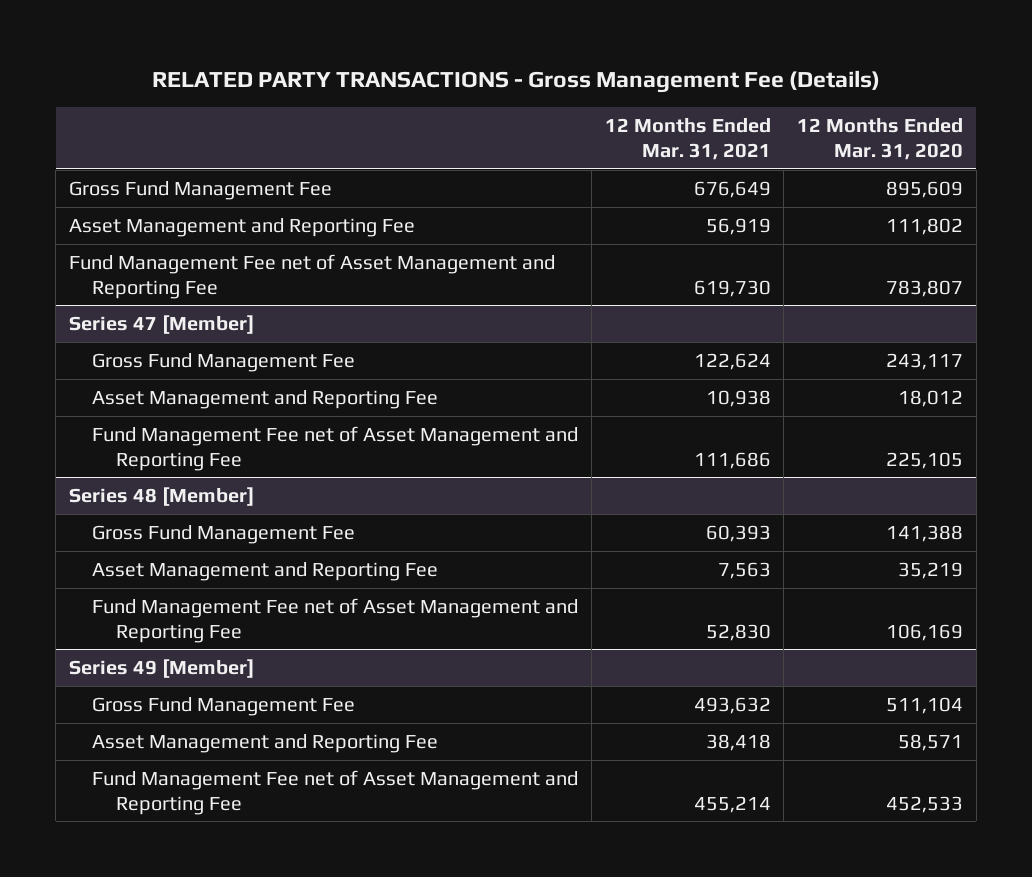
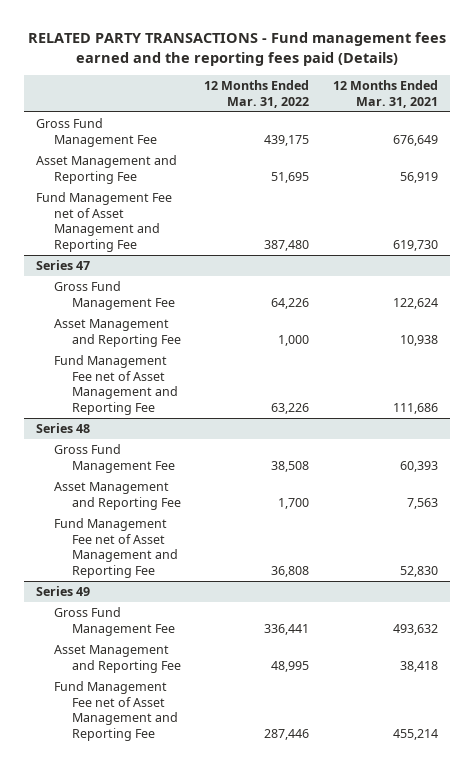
[151,70,880,94] RELATED PARTY TRANSACTIONS - Gross Management Fee (Details) -> [27,32,446,66] RELATED PARTY TRANSACTIONS - Fund management fees earned and the reporting fees paid (Details)
[796,118,963,160] 12 Months Ended Mar. 31, 2020 -> none
none -> [204,80,310,108] 12 Months Ended Mar. 31, 2022
[68,314,254,334] Series 47 [Member] -> [35,260,90,271] Series 47
[68,486,254,506] Series 48 [Member] -> [35,423,90,434] Series 48
[68,658,254,678] Series 49 [Member] -> [35,586,90,597] Series 49

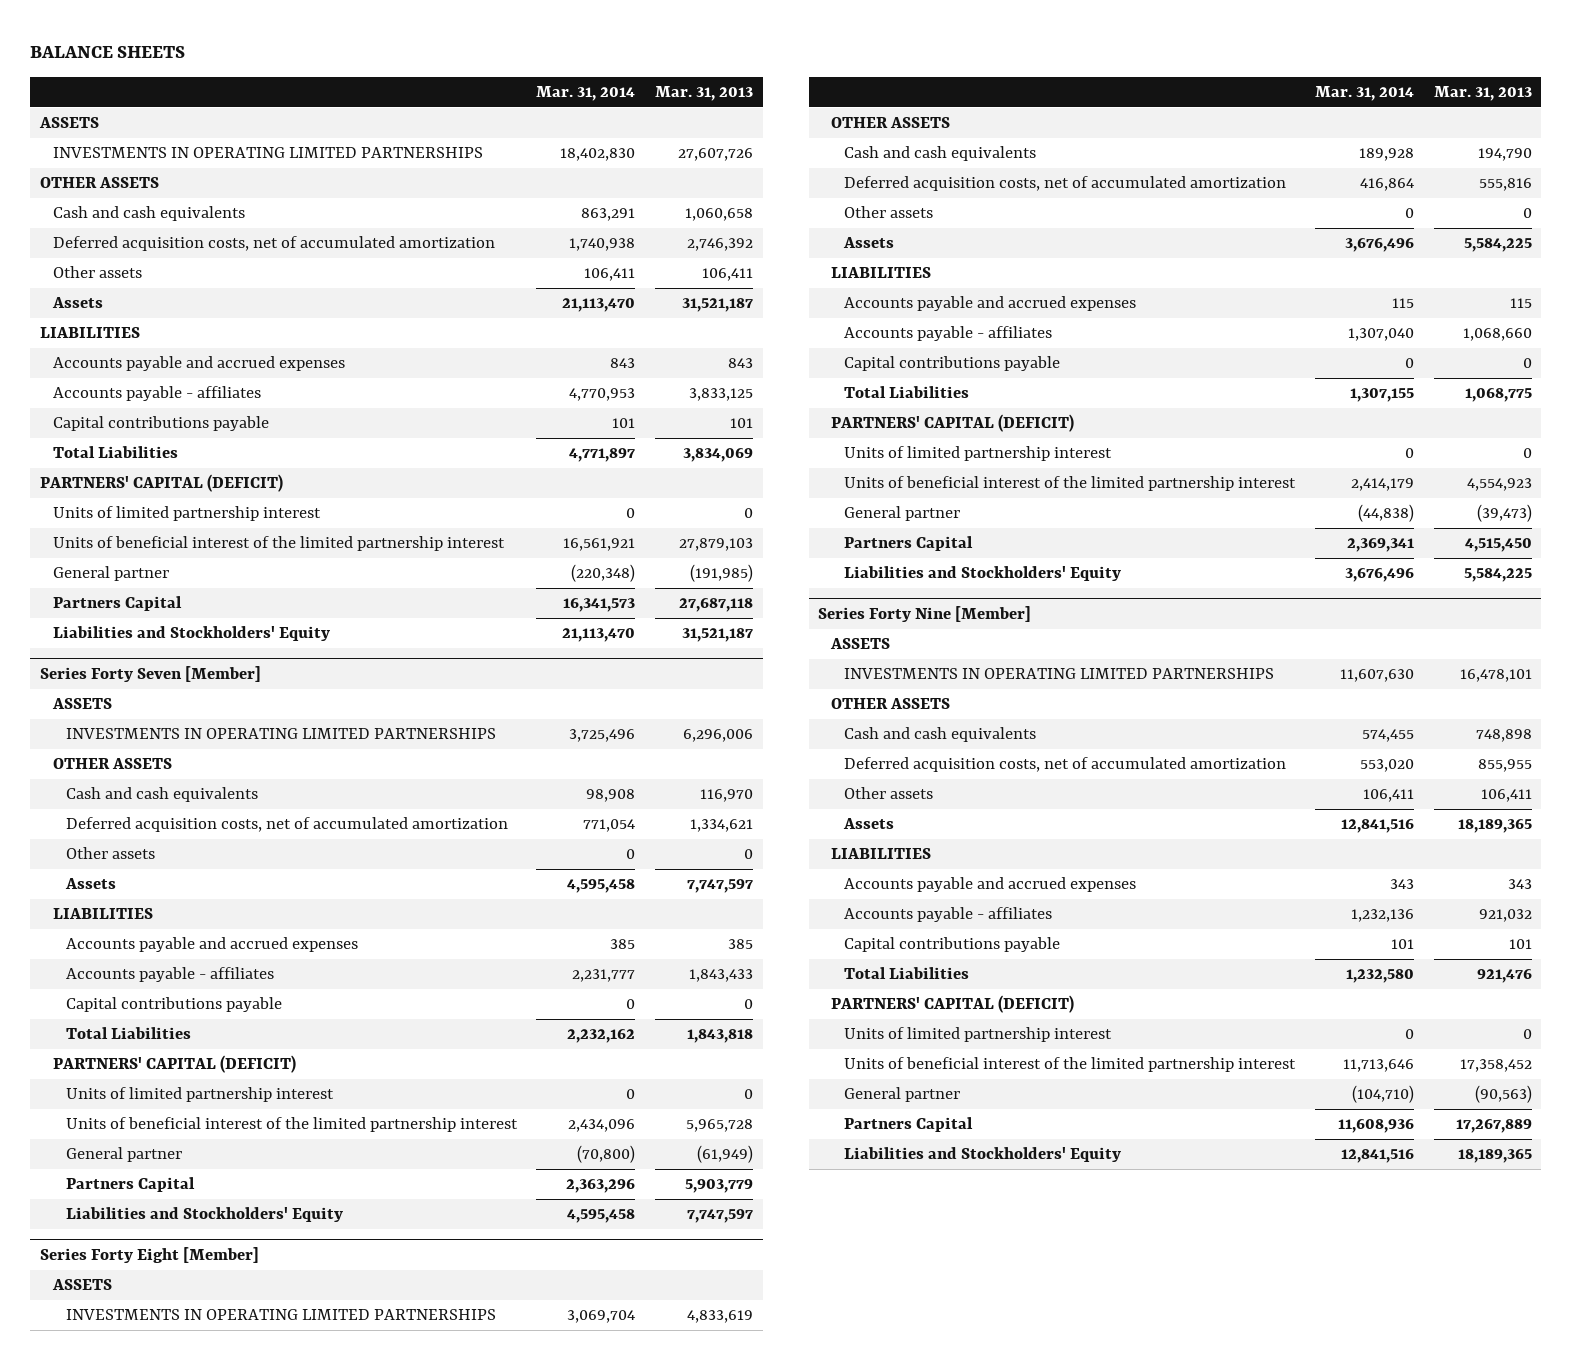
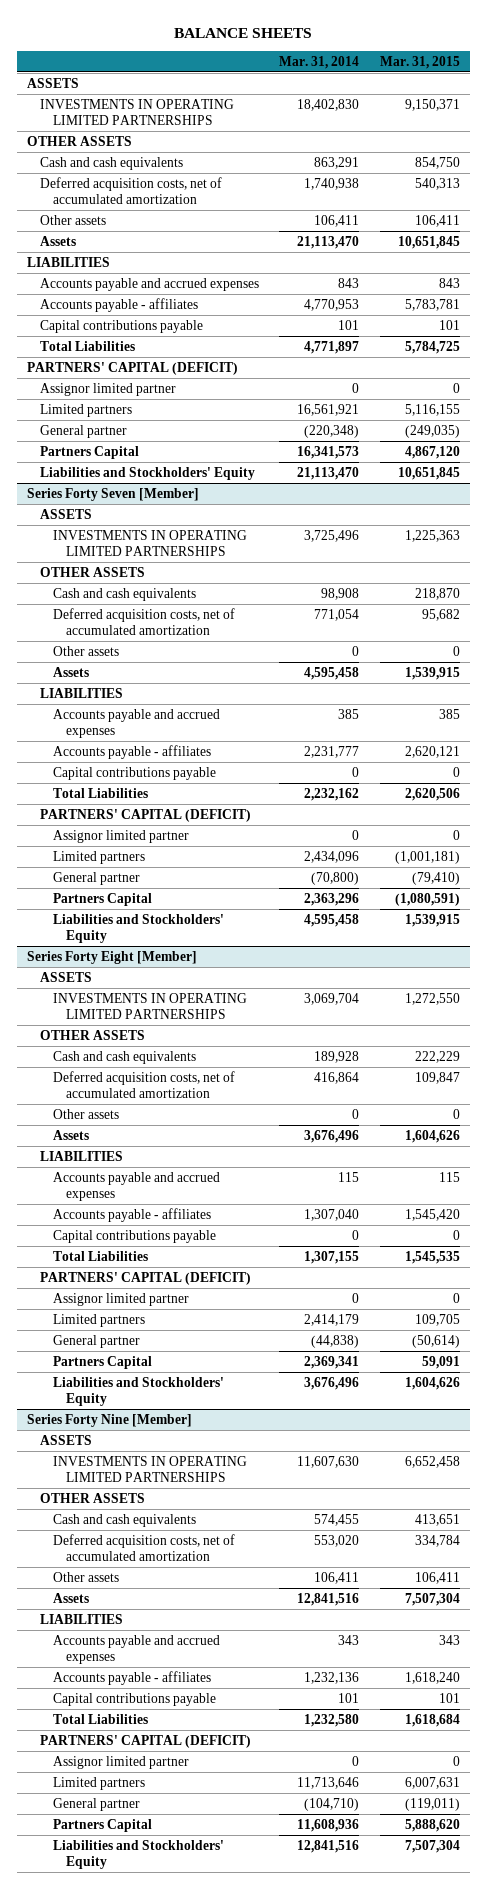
[654,86,753,102] Mar. 31, 2013 -> none
none -> [379,55,460,69] Mar. 31, 2015
[52,506,321,522] Units of limited partnership interest -> [40,382,177,396] Assignor limited partner
[52,536,505,552] Units of beneficial interest of the limited partnership interest -> [40,403,133,417] Limited partners
[65,1087,334,1103] Units of limited partnership interest -> [53,829,190,843] Assignor limited partner
[65,1117,518,1133] Units of beneficial interest of the limited partnership interest -> [53,850,146,864] Limited partners
[844,446,1113,462] Units of limited partnership interest -> [53,1292,190,1306] Assignor limited partner
[844,476,1297,492] Units of beneficial interest of the limited partnership interest -> [53,1313,146,1327] Limited partners
[844,1027,1113,1043] Units of limited partnership interest -> [53,1755,190,1769] Assignor limited partner
[844,1057,1297,1073] Units of beneficial interest of the limited partnership interest -> [53,1776,146,1790] Limited partners

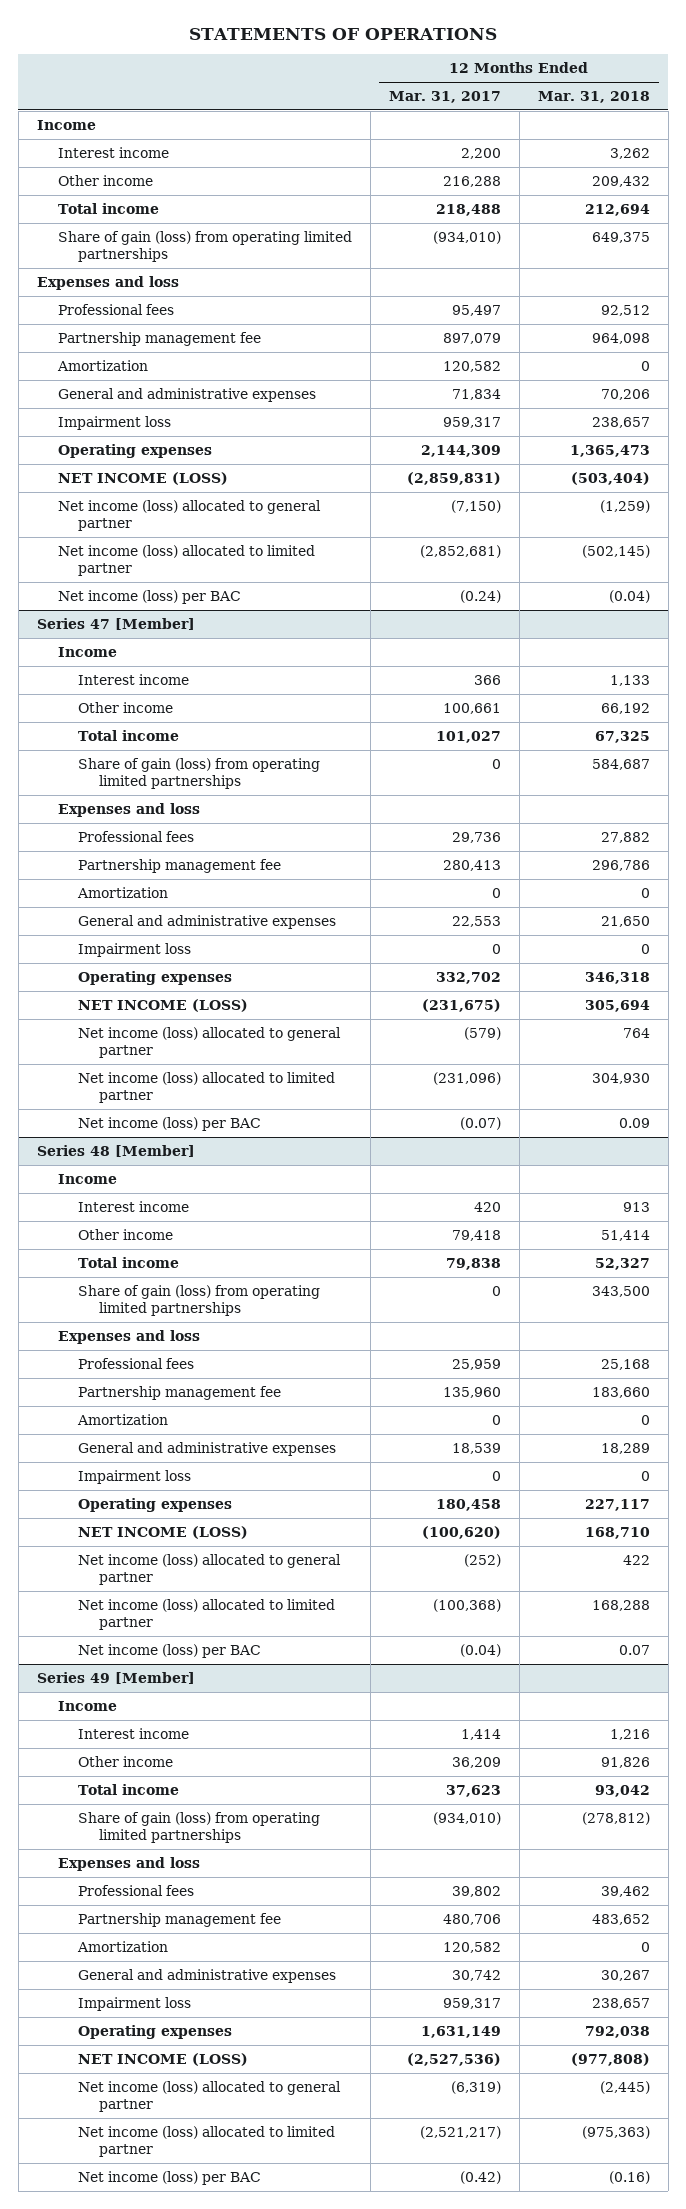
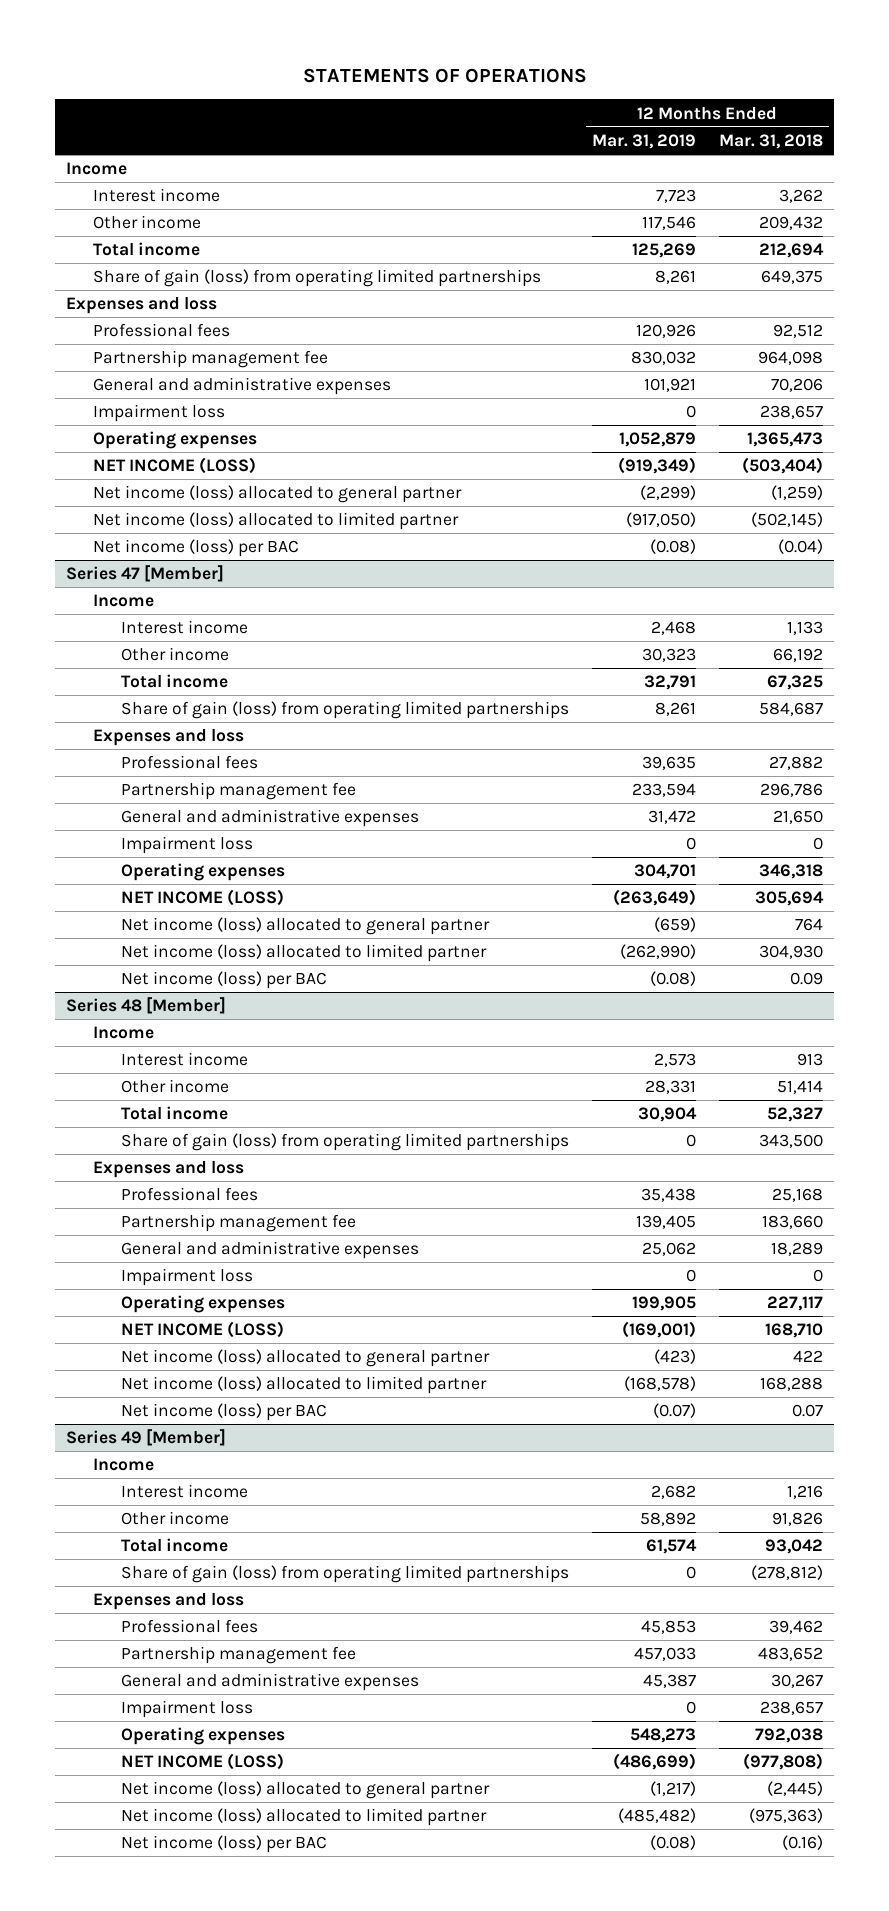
[388,91,501,104] Mar. 31, 2017 -> none
none -> [591,134,696,150] Mar. 31, 2019
[56,359,148,371] Amortization -> none
[77,886,169,898] Amortization -> none
[77,1413,169,1425] Amortization -> none
[77,1940,169,1952] Amortization -> none

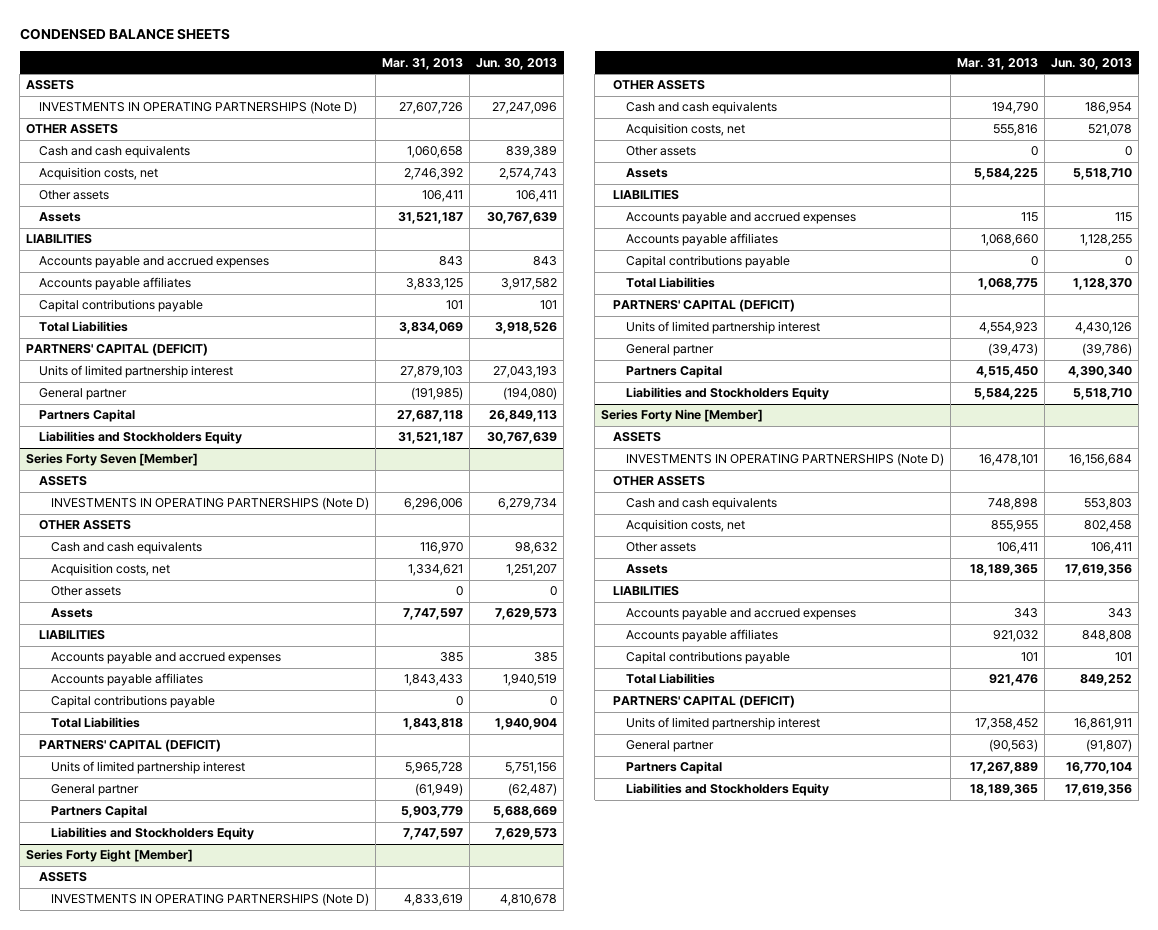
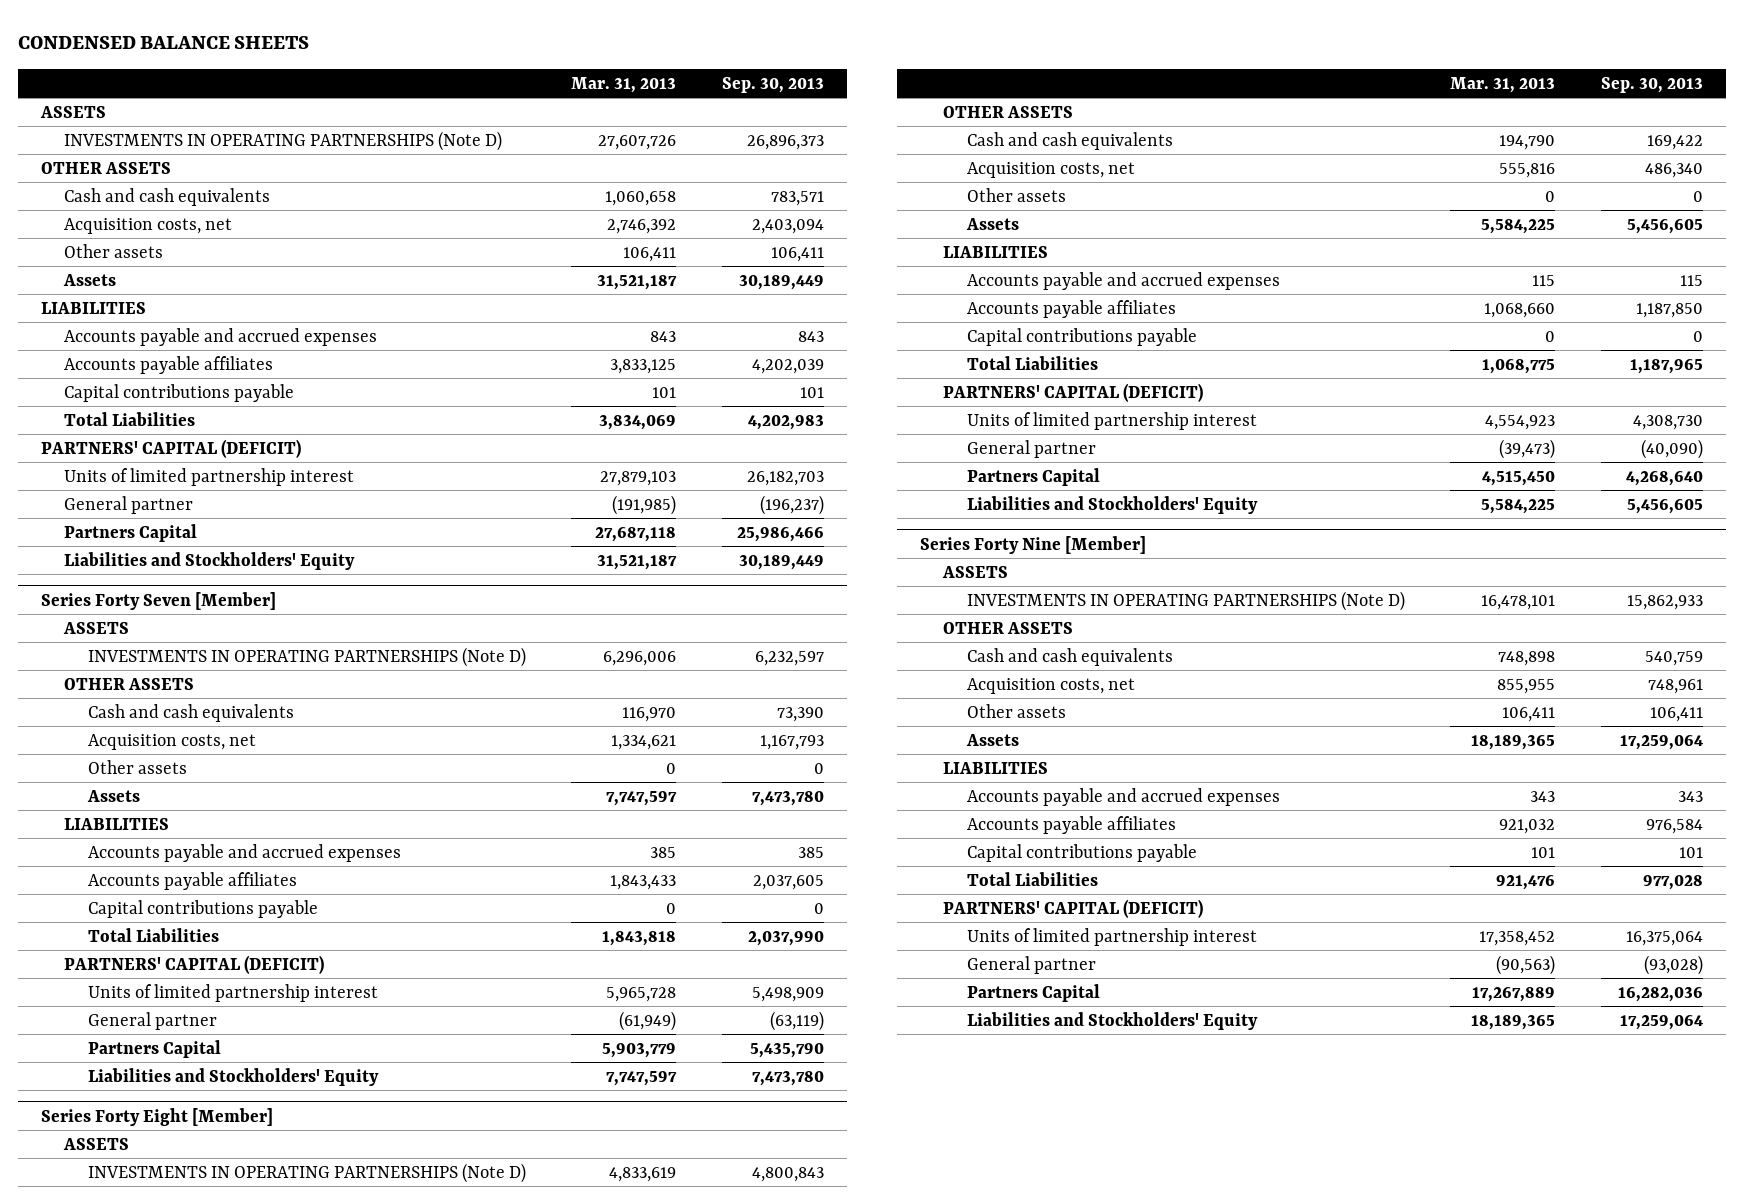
[476,57,558,70] Jun. 30, 2013 -> none
none -> [721,76,824,93] Sep. 30, 2013
[38,431,242,445] Liabilities and Stockholders Equity -> [64,551,356,570] Liabilities and Stockholders' Equity
[50,827,254,841] Liabilities and Stockholders Equity -> [87,1067,379,1086] Liabilities and Stockholders' Equity
[625,387,829,401] Liabilities and Stockholders Equity -> [966,495,1258,514] Liabilities and Stockholders' Equity
[625,783,829,797] Liabilities and Stockholders Equity -> [966,1011,1258,1030] Liabilities and Stockholders' Equity

